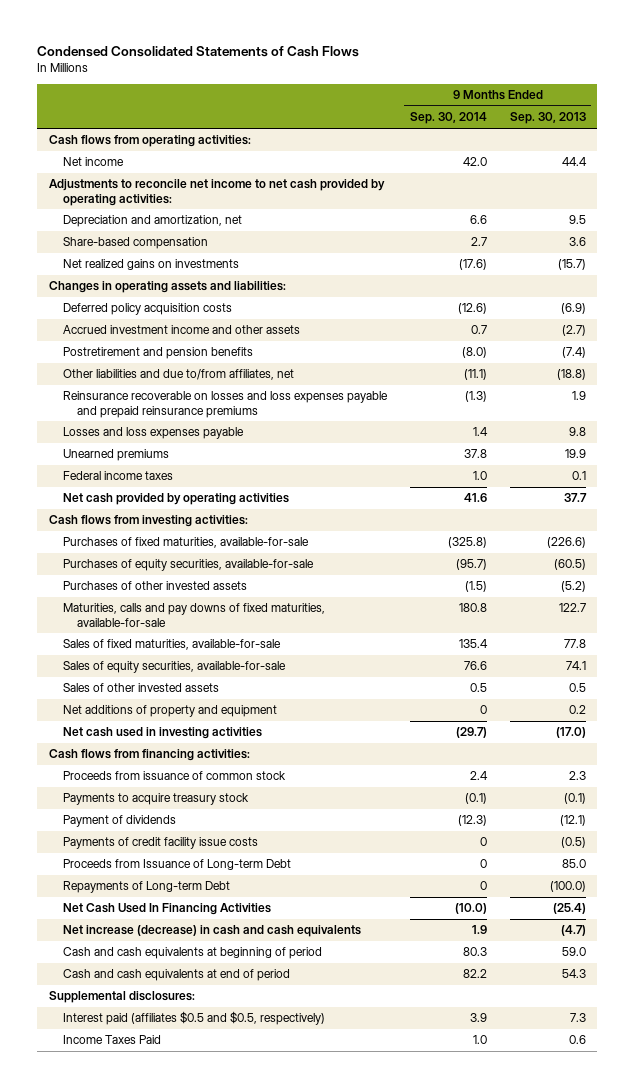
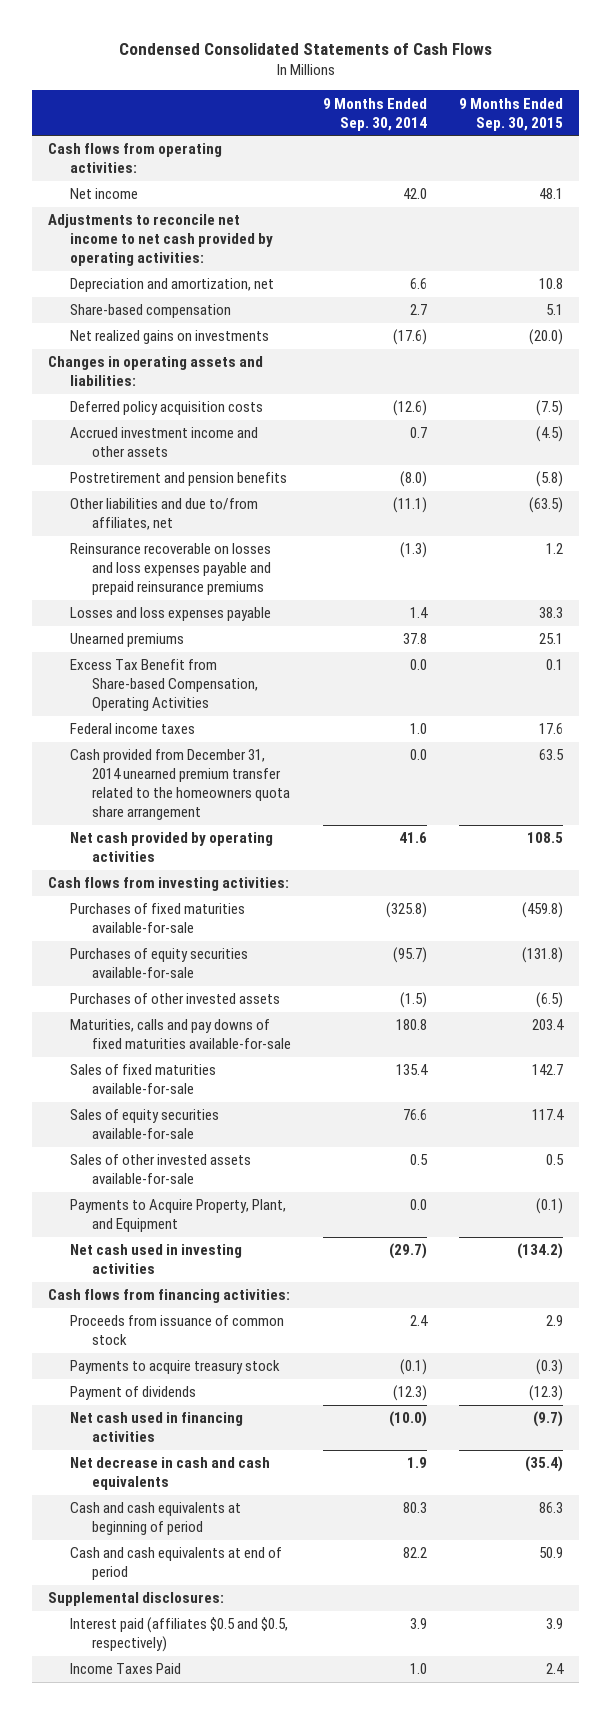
[509,112,586,125] Sep. 30, 2013 -> none
none -> [459,97,564,131] 9 Months Ended Sep. 30, 2015
none -> [70,659,259,712] Excess Tax Benefit from Share-based Compensation, Operating Activities
none -> [70,749,291,821] Cash provided from December 31, 2014 unearned premium transfer related to the homeowners quota share arrangement
[63,537,310,549] Purchases of fixed maturities, available-for-sale -> [70,903,246,934] Purchases of fixed maturities available-for-sale
[63,559,315,572] Purchases of equity securities, available-for-sale -> [70,948,249,979] Purchases of equity securities available-for-sale
[63,603,326,627] Maturities, calls and pay downs of fixed maturities, available-for-sale -> [70,1019,292,1050] Maturities, calls and pay downs of fixed maturities available-for-sale
[63,639,282,651] Sales of fixed maturities, available-for-sale -> [70,1064,217,1095] Sales of fixed maturities available-for-sale
[63,661,287,674] Sales of equity securities, available-for-sale -> [70,1109,220,1140] Sales of equity securities available-for-sale
[63,683,220,693] Sales of other invested assets -> [70,1154,252,1185] Sales of other invested assets available-for-sale
[63,705,278,718] Net additions of property and equipment -> [70,1199,287,1233] Payments to Acquire Property, Plant, and Equipment
[479,705,487,715] 0 -> [410,1199,428,1211] 0.0
[63,837,259,850] Payments of credit facility issue costs -> none
[63,859,292,871] Proceeds from Issuance of Long-term Debt -> none
[63,881,231,894] Repayments of Long-term Debt -> none
[63,903,272,916] Net Cash Used In Financing Activities -> [70,1412,244,1443] Net cash used in financing activities
[63,925,362,938] Net increase (decrease) in cash and cash equivalents -> [70,1457,271,1491] Net decrease in cash and cash equivalents

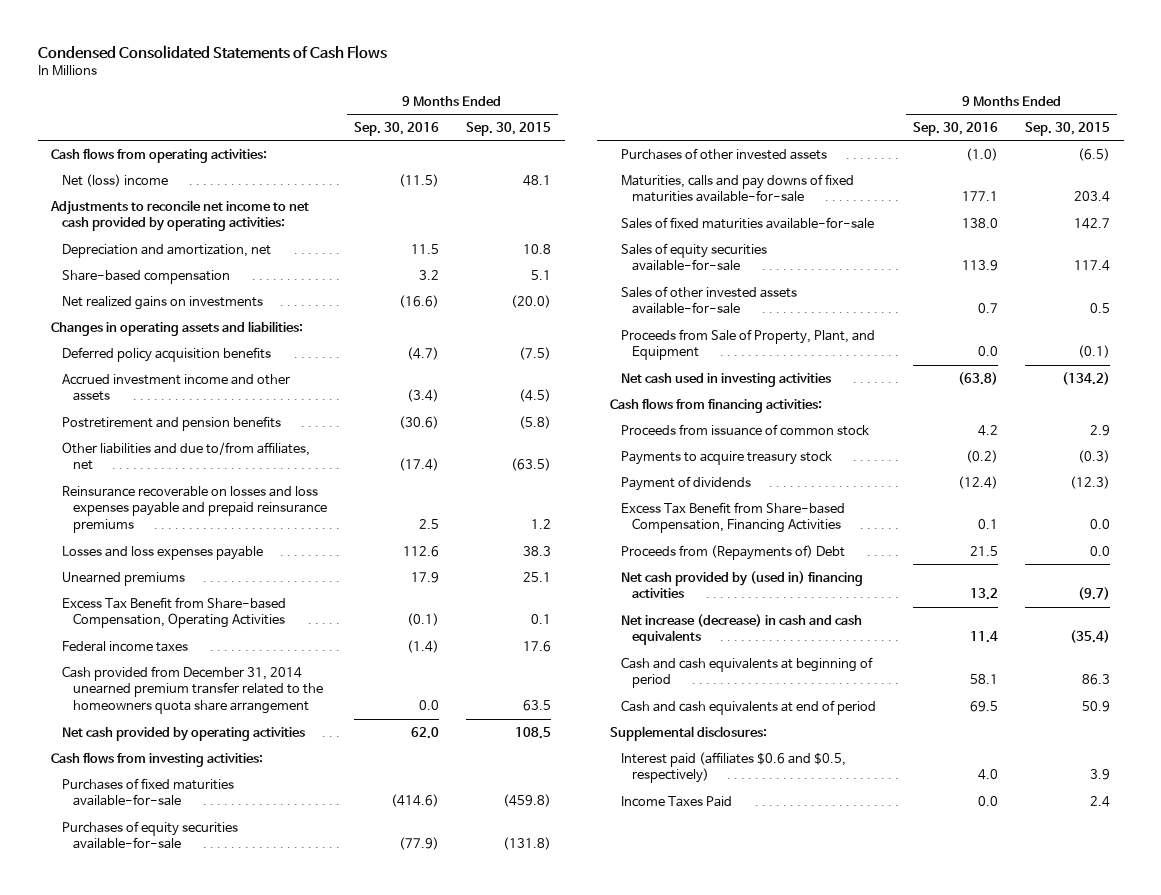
[323,97,428,131] 9 Months Ended Sep. 30, 2014 -> none
none -> [353,121,439,136] Sep. 30, 2016
[70,188,139,200] Net income -> [61,173,168,187] Net (loss) income
[70,401,264,416] Deferred policy acquisition costs -> [61,346,271,362] Deferred policy acquisition benefits
[70,1199,287,1233] Payments to Acquire Property, Plant, and Equipment -> [621,328,876,361] Proceeds from Sale of Property, Plant, and Equipment
none -> [621,501,846,534] Excess Tax Benefit from Share-based Compensation, Financing Activities
none -> [621,544,846,560] Proceeds from (Repayments of) Debt
[70,1412,244,1443] Net cash used in financing activities -> [621,570,864,599] Net cash provided by (used in) financing activities
[70,1457,271,1491] Net decrease in cash and cash equivalents -> [621,613,863,646] Net increase (decrease) in cash and cash equivalents
[70,1617,289,1653] Interest paid (affiliates $0.5 and $0.5, respectively) -> [621,751,847,784] Interest paid (affiliates $0.6 and $0.5, respectively)

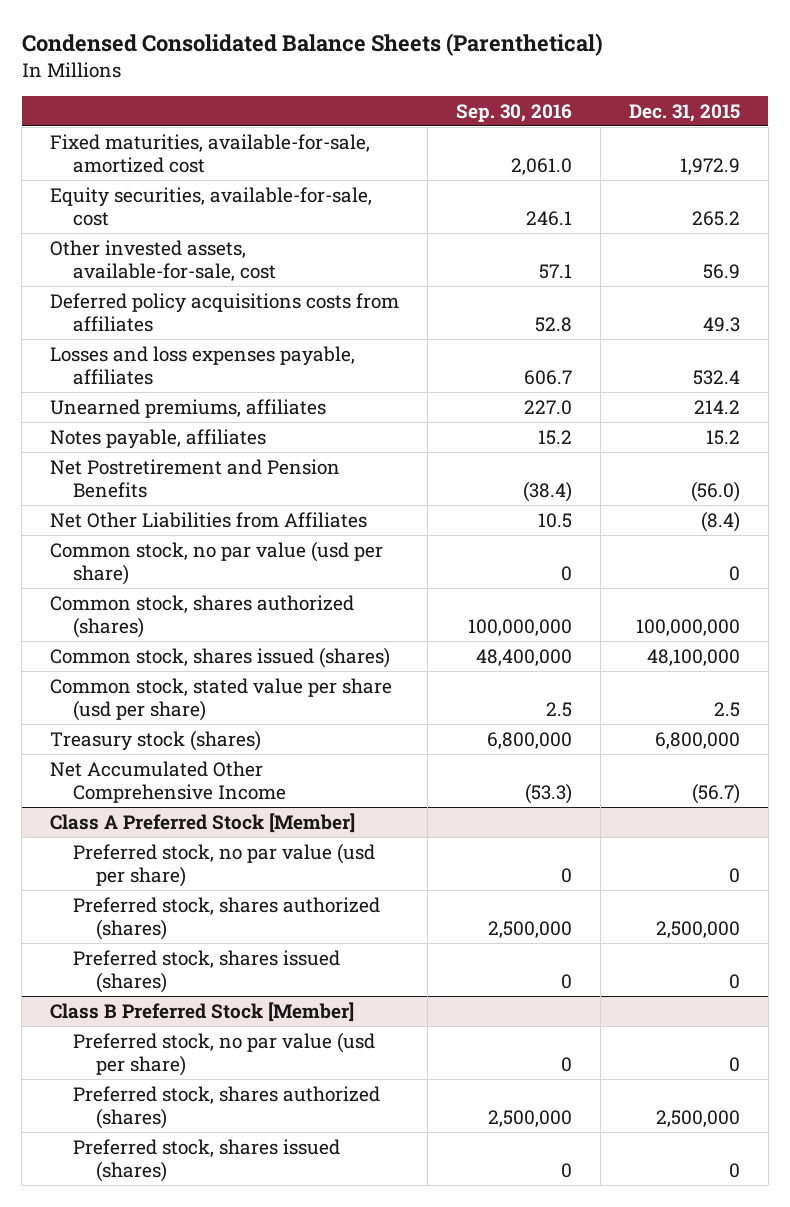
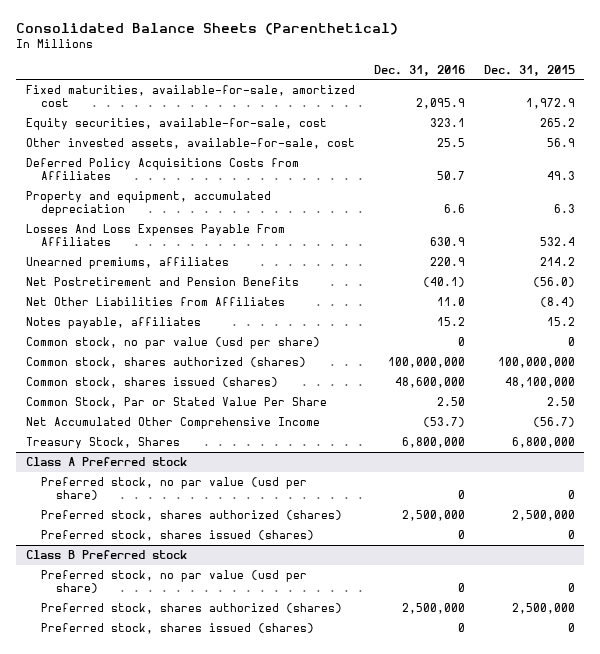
[21,33,603,57] Condensed Consolidated Balance Sheets (Parenthetical) -> [15,23,398,36] Consolidated Balance Sheets (Parenthetical)
[455,103,572,122] Sep. 30, 2016 -> none
none -> [373,64,465,76] Dec. 31, 2016
[50,292,400,333] Deferred policy acquisitions costs from affiliates -> [25,158,299,181] Deferred Policy Acquisitions Costs from Affiliates
none -> [25,191,271,217] Property and equipment, accumulated depreciation
[50,345,356,386] Losses and loss expenses payable, affiliates -> [25,224,285,247] Losses And Loss Expenses Payable From Affiliates
[50,428,267,449] Notes payable, affiliates -> [25,317,201,330] Notes payable, affiliates
[50,729,262,751] Treasury stock (shares) -> none
[50,677,393,722] Common stock, stated value per share (usd per share) -> [25,397,327,409] Common Stock, Par or Stated Value Per Share
[713,702,740,718] 2.5 -> [546,397,575,407] 2.50
none -> [25,437,180,450] Treasury Stock, Shares
[50,812,356,833] Class A Preferred Stock [Member] -> [25,457,187,467] Class A Preferred stock
[50,1001,355,1022] Class B Preferred Stock [Member] -> [25,550,187,560] Class B Preferred stock

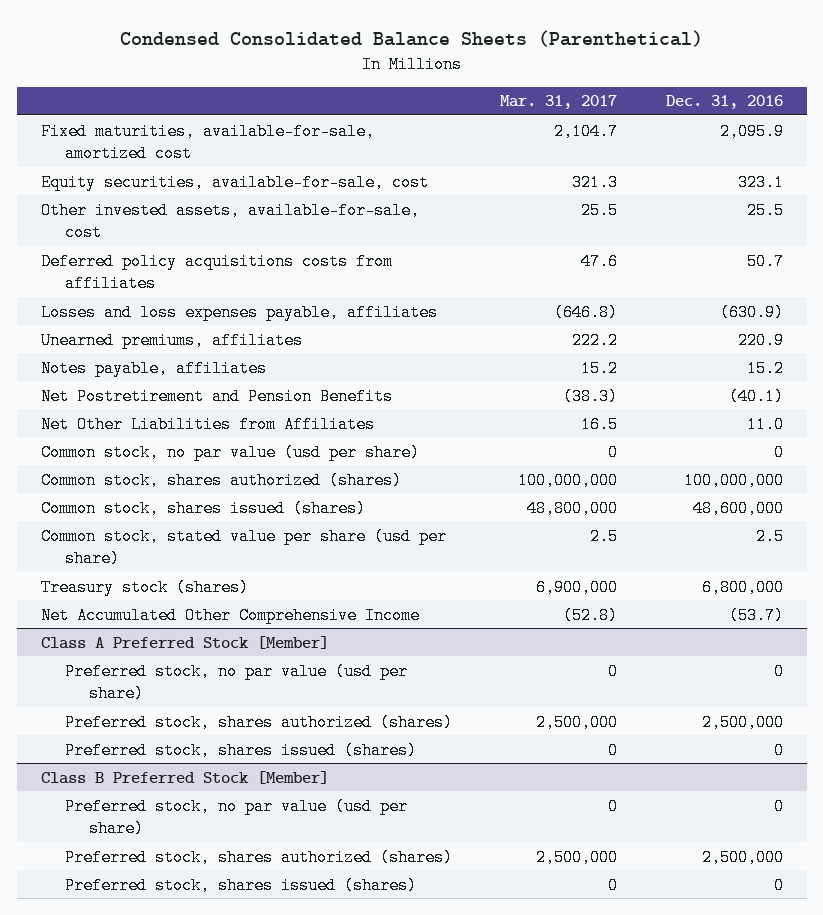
[15,23,398,36] Consolidated Balance Sheets (Parenthetical) -> [119,29,703,47] Condensed Consolidated Balance Sheets (Parenthetical)
[483,64,575,76] Dec. 31, 2015 -> none
none -> [500,95,618,110] Mar. 31, 2017
[25,191,271,217] Property and equipment, accumulated depreciation -> none
[25,158,299,181] Deferred Policy Acquisitions Costs from Affiliates -> [40,252,393,293] Deferred policy acquisitions costs from affiliates
[25,224,285,247] Losses And Loss Expenses Payable From Affiliates -> [40,303,438,321] Losses and loss expenses payable, affiliates
[429,237,465,247] 630.9 -> [719,303,784,321] (630.9)
[25,317,201,330] Notes payable, affiliates -> [40,359,267,377] Notes payable, affiliates
[25,397,327,409] Common Stock, Par or Stated Value Per Share -> [40,527,447,568] Common stock, stated value per share (usd per share)
[436,397,465,407] 2.50 -> [755,527,784,545] 2.5
none -> [40,578,249,596] Treasury stock (shares)
[25,437,180,450] Treasury Stock, Shares -> none
[25,457,187,467] Class A Preferred stock -> [40,635,329,649] Class A Preferred Stock [Member]
[25,550,187,560] Class B Preferred stock -> [40,770,329,784] Class B Preferred Stock [Member]

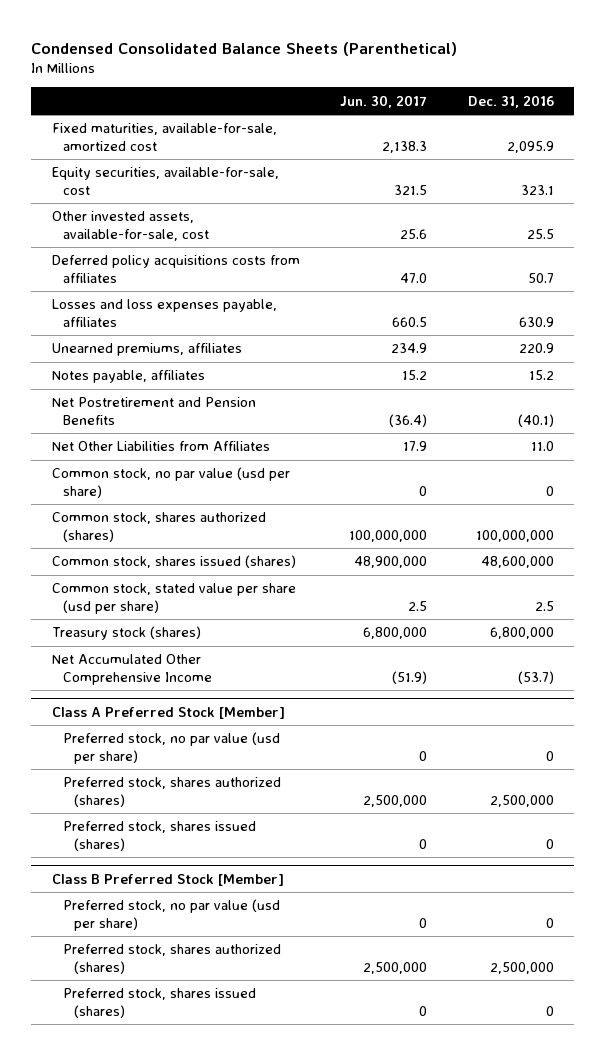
[500,95,618,110] Mar. 31, 2017 -> none
none -> [340,94,428,108] Jun. 30, 2017
[719,303,784,321] (630.9) -> [518,316,554,327] 630.9

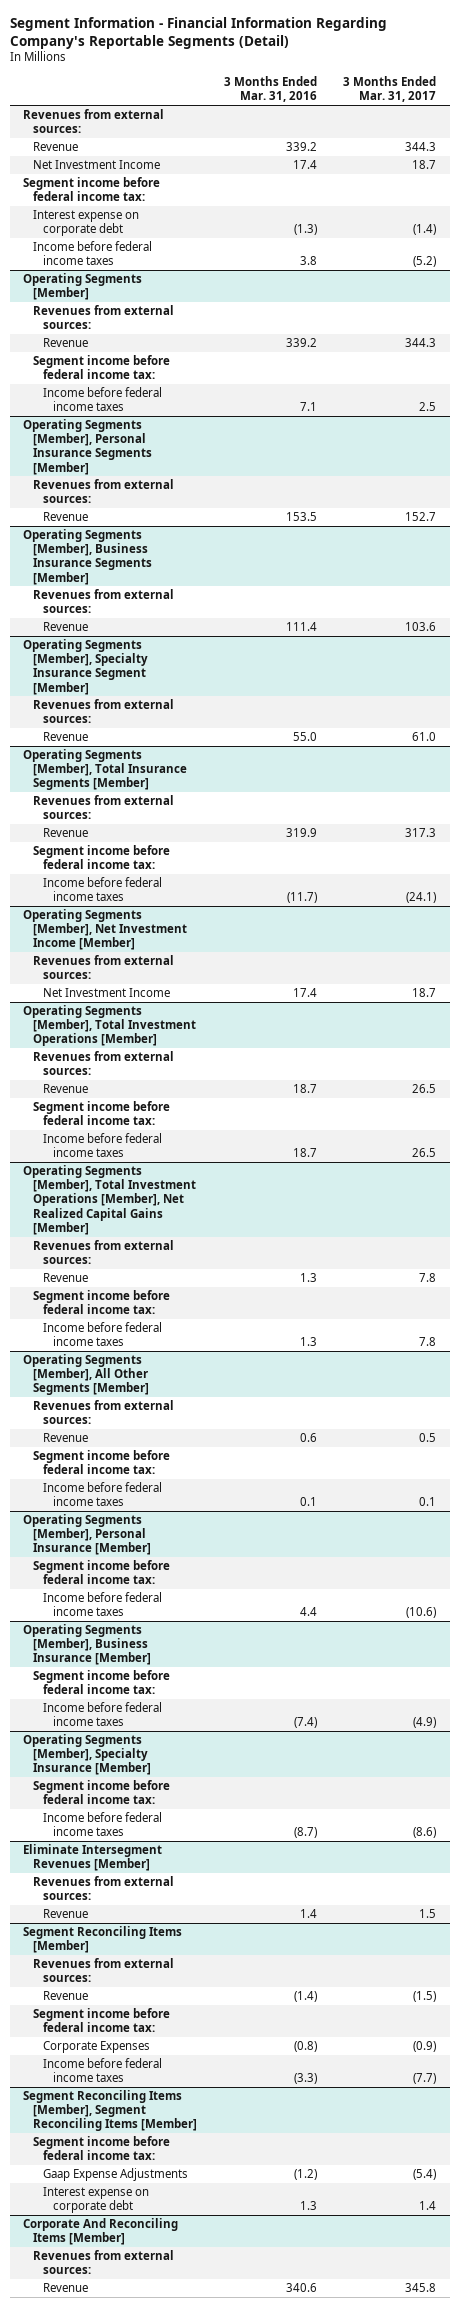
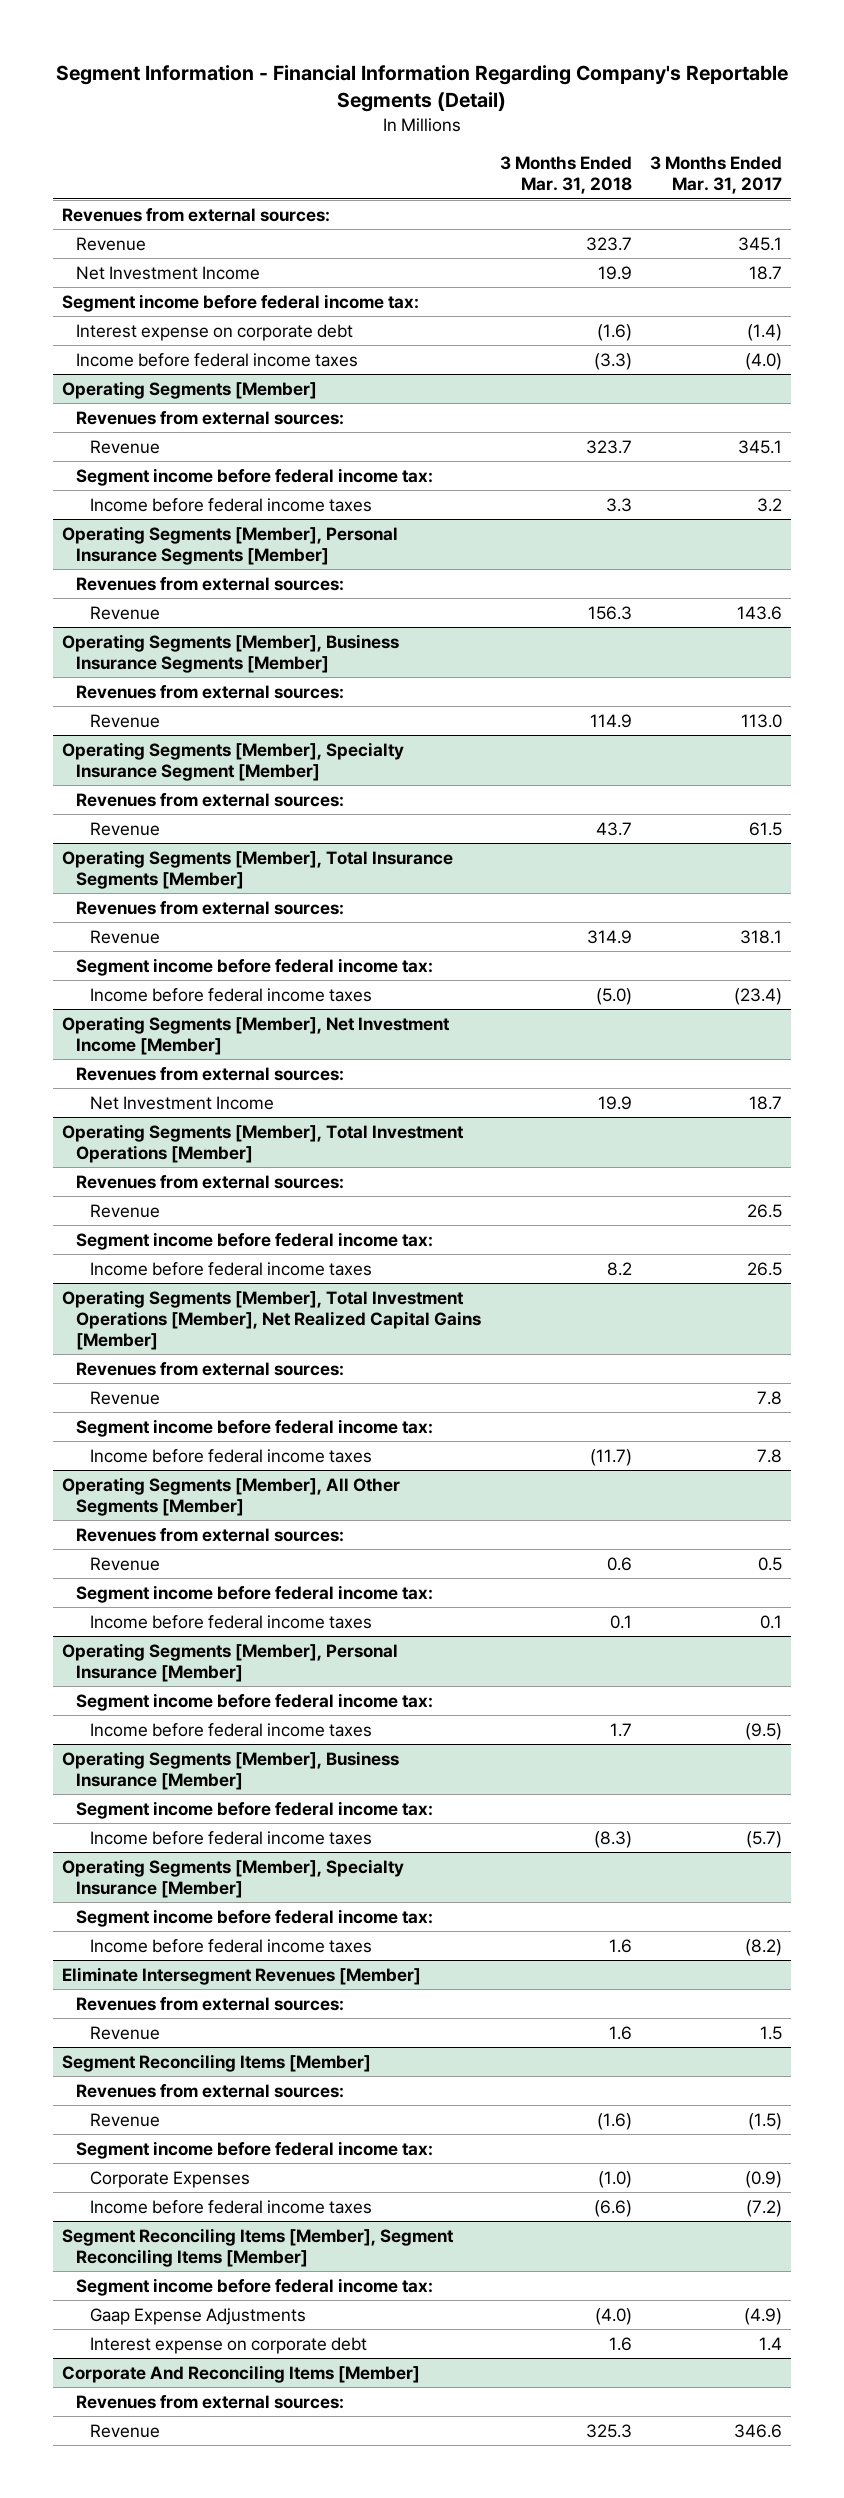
[223,76,317,103] 3 Months Ended Mar. 31, 2016 -> none
none -> [499,156,632,195] 3 Months Ended Mar. 31, 2018
[405,142,437,152] 344.3 -> [737,236,782,251] 345.1
[413,256,437,268] (5.2) -> [744,352,782,370] (4.0)
[405,338,437,348] 344.3 -> [737,439,782,454] 345.1
[419,402,437,412] 2.5 -> [756,497,782,512] 3.2
[405,512,437,522] 152.7 -> [736,605,782,620] 143.6
[405,622,437,632] 103.6 -> [740,713,782,728] 113.0
[412,732,437,742] 61.0 -> [748,821,782,836] 61.5
[405,828,437,838] 317.3 -> [739,929,782,944] 318.1
[406,892,437,904] (24.1) -> [733,987,782,1005] (23.4)
[406,1607,437,1619] (10.6) -> [744,1722,782,1740] (9.5)
[413,1717,437,1729] (4.9) -> [745,1830,782,1848] (5.7)
[413,1827,437,1839] (8.6) -> [744,1938,782,1956] (8.2)
[413,2073,437,2085] (7.7) -> [745,2199,782,2217] (7.2)
[413,2169,437,2181] (5.4) -> [743,2307,782,2325] (4.9)
[405,2283,437,2293] 345.8 -> [733,2423,782,2438] 346.6

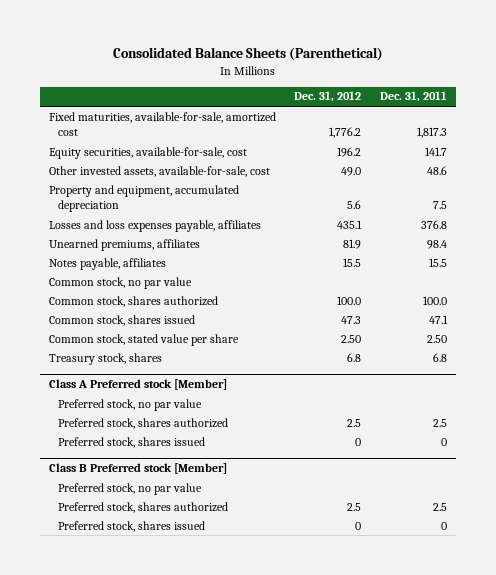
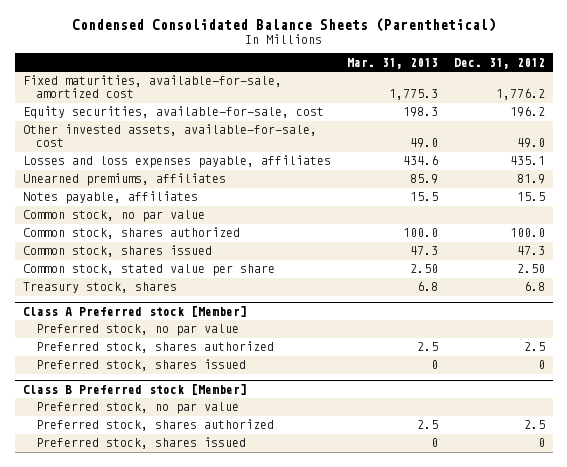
[112,47,383,62] Consolidated Balance Sheets (Parenthetical) -> [71,18,496,33] Condensed Consolidated Balance Sheets (Parenthetical)
[380,91,448,103] Dec. 31, 2011 -> none
none -> [346,57,438,69] Mar. 31, 2013
[48,184,239,213] Property and equipment, accumulated depreciation -> none

